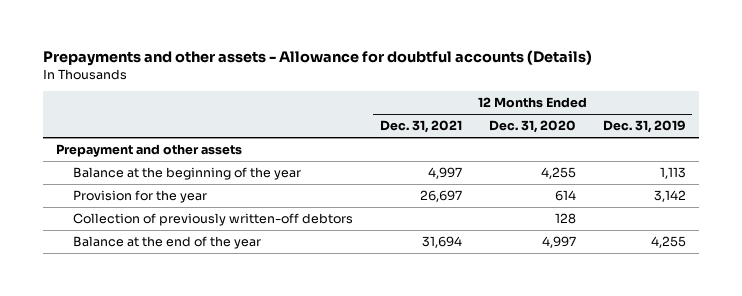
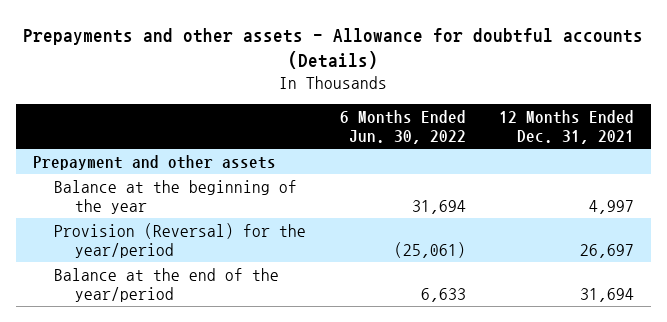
[488,120,576,134] Dec. 31, 2020 -> none
[602,120,686,134] Dec. 31, 2019 -> none
none -> [339,110,466,145] 6 Months Ended Jun. 30, 2022
[73,213,354,227] Collection of previously written-off debtors -> none
[73,190,208,204] Provision for the year -> [53,222,306,258] Provision (Reversal) for the year/period
[73,236,262,250] Balance at the end of the year -> [53,267,279,302] Balance at the end of the year/period

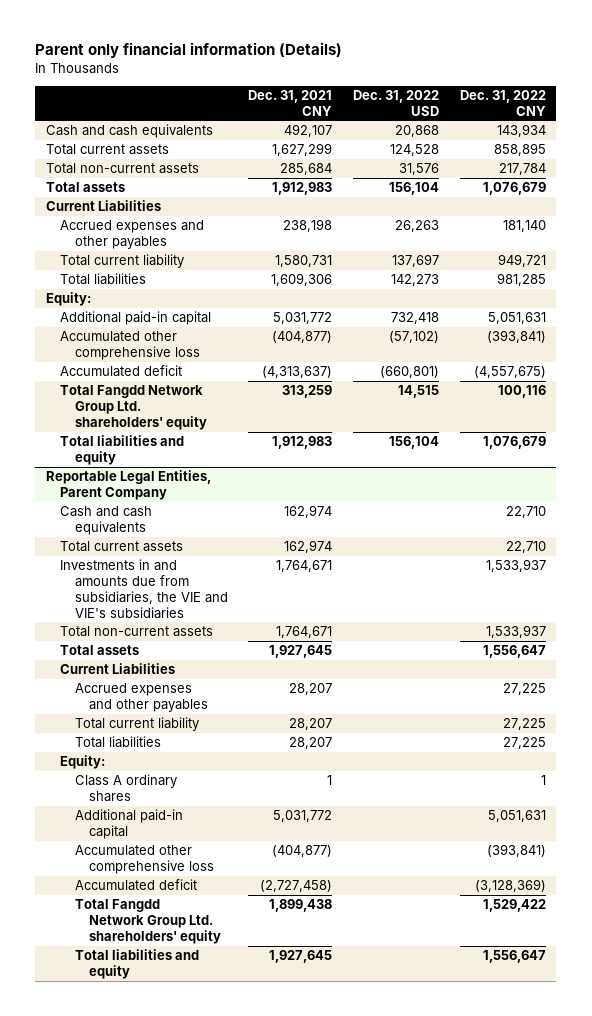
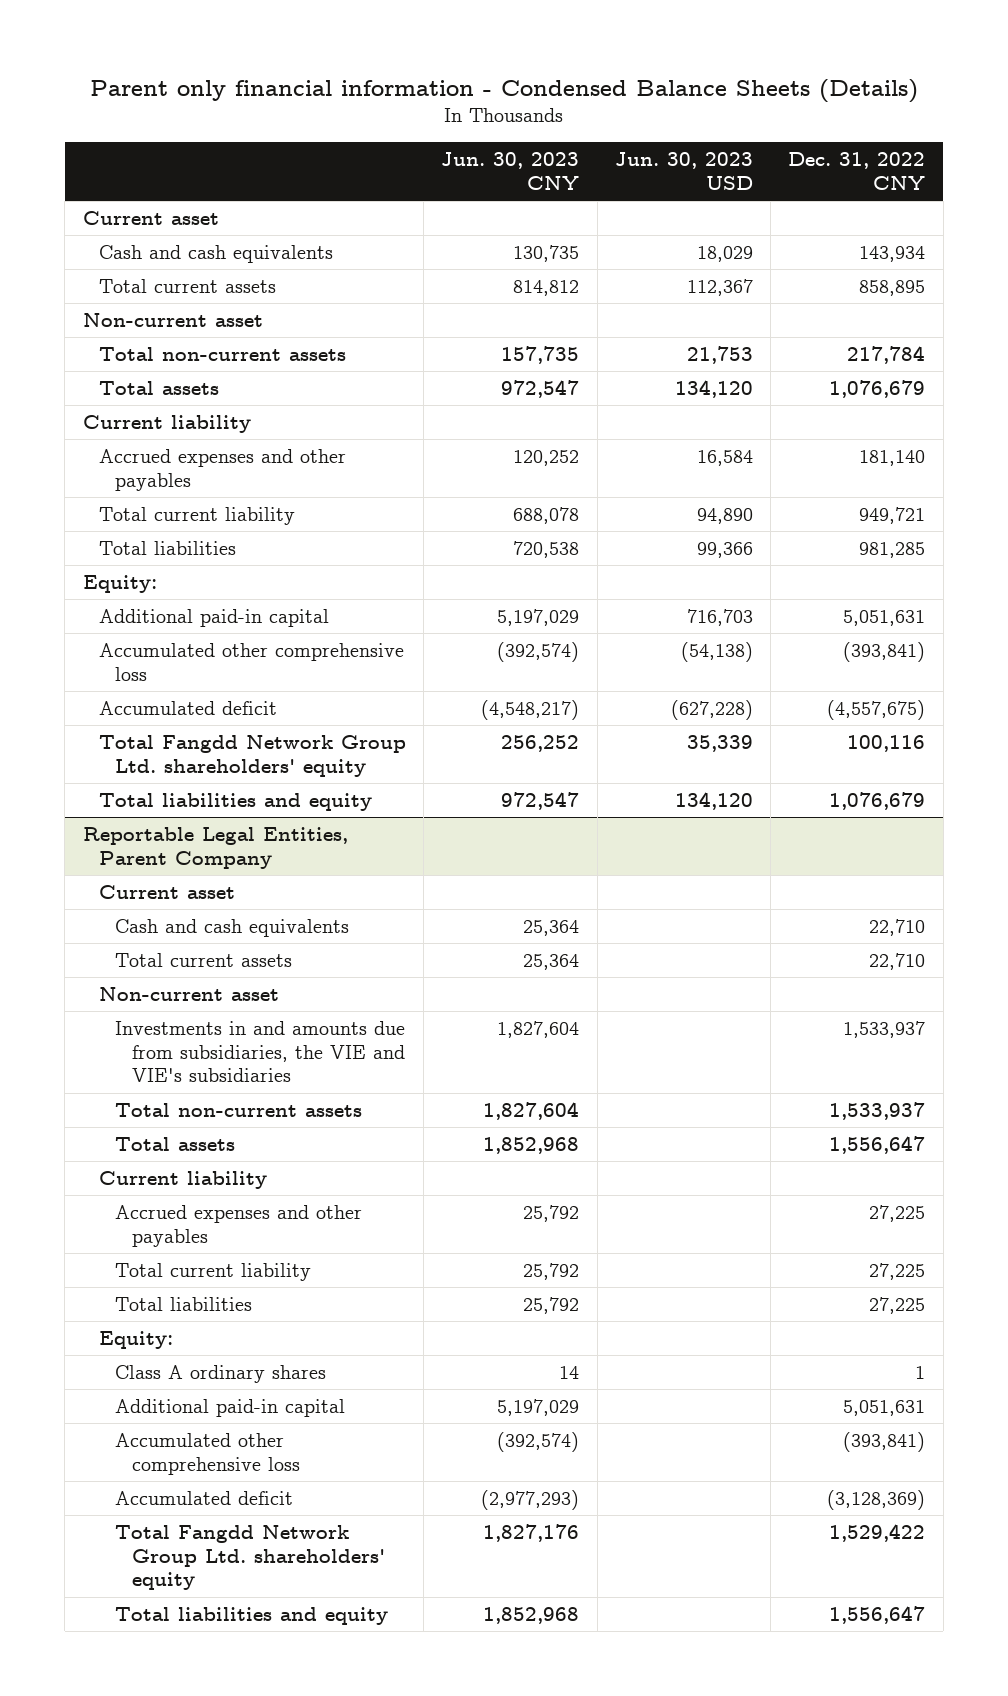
[35,42,343,59] Parent only financial information (Details) -> [90,78,919,103] Parent only financial information - Condensed Balance Sheets (Details)
[248,89,333,116] Dec. 31, 2021 CNY -> none
[353,89,440,116] Dec. 31, 2022 USD -> none
none -> [441,152,580,190] Jun. 30, 2023 CNY
none -> [614,152,753,190] Jun. 30, 2023 USD
none -> [82,210,219,225] Current asset
none -> [82,312,263,327] Non-current asset
[45,200,161,212] Current Liabilities -> [82,414,251,433] Current liability
none -> [98,884,235,899] Current asset
none -> [98,986,279,1001] Non-current asset
[60,663,176,675] Current Liabilities -> [98,1170,267,1189] Current liability

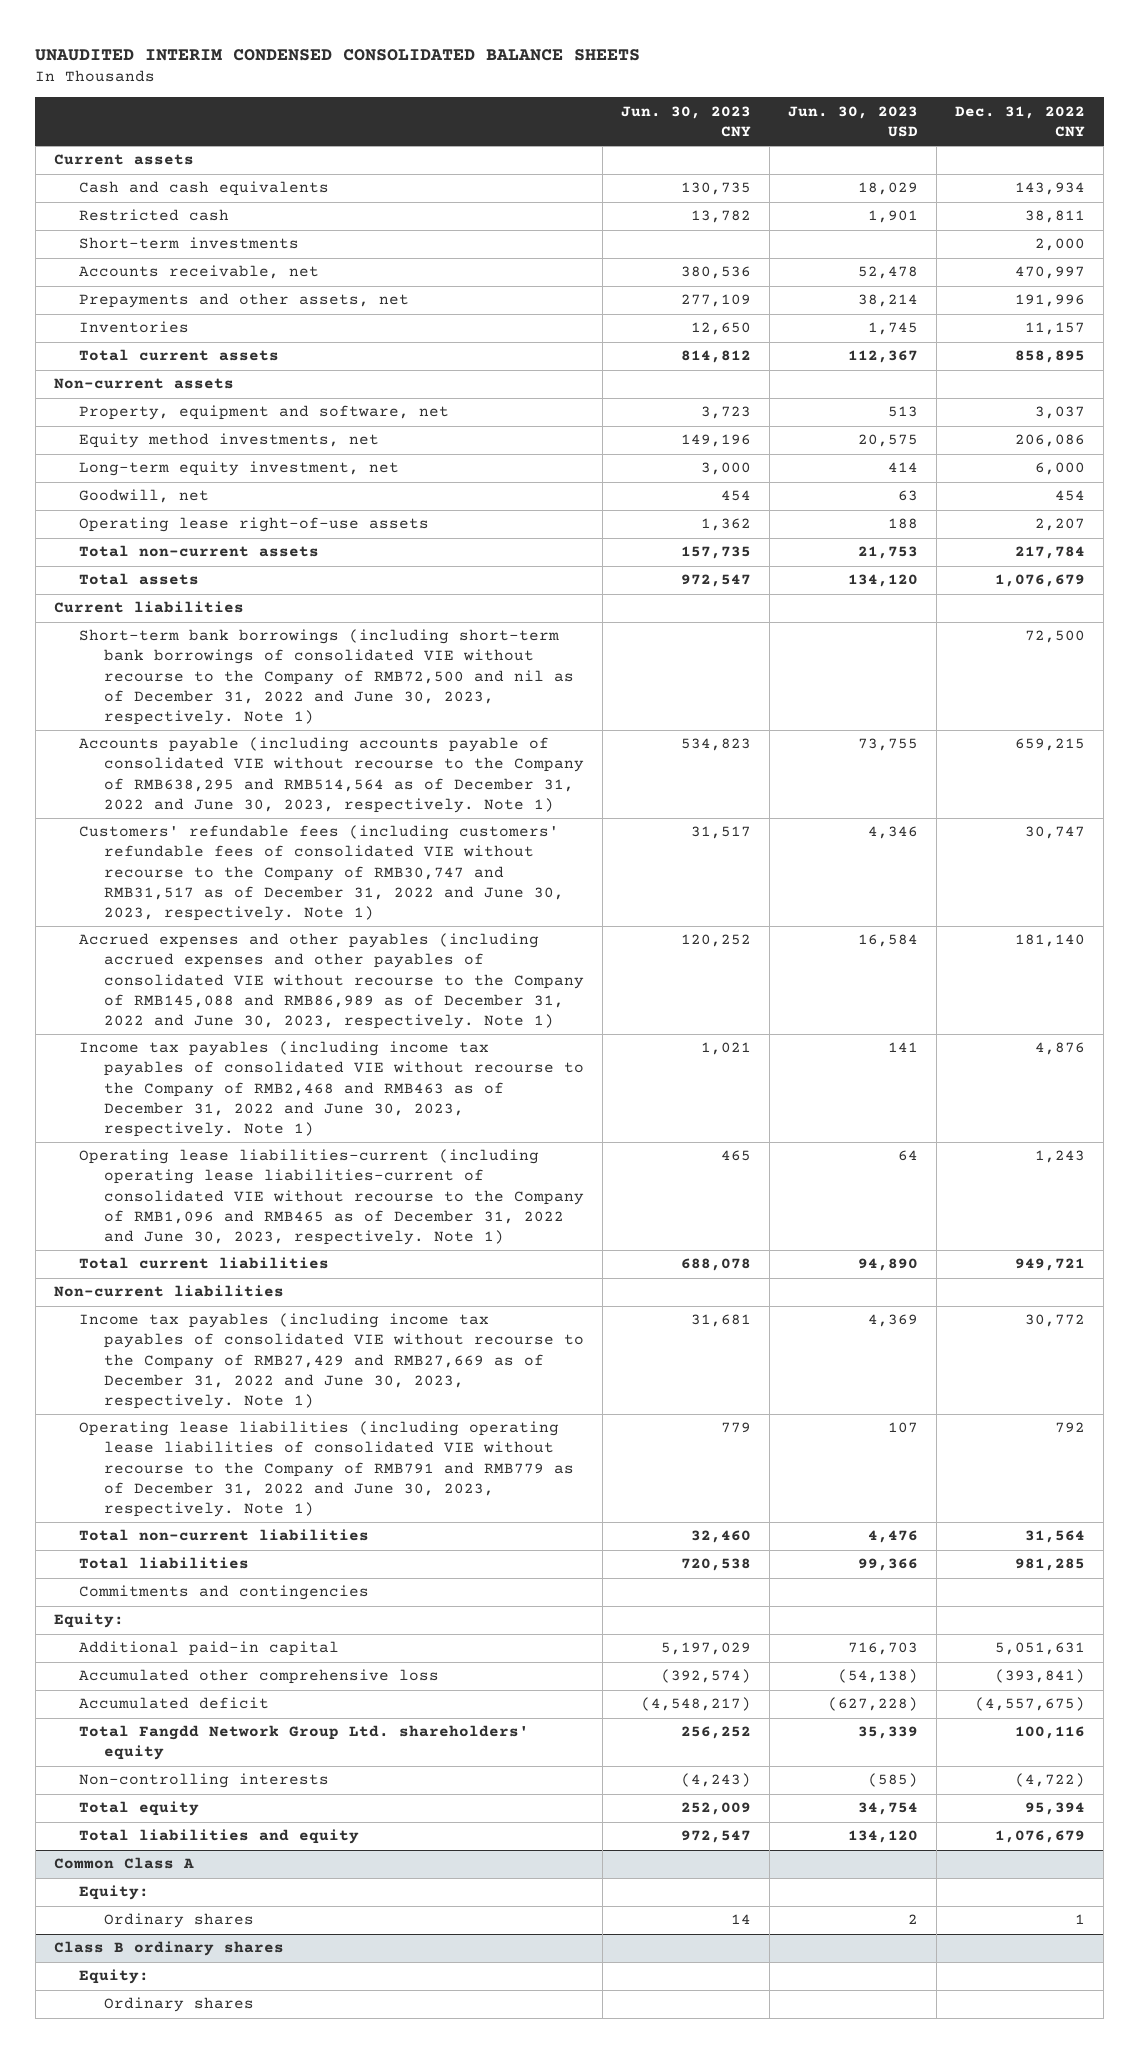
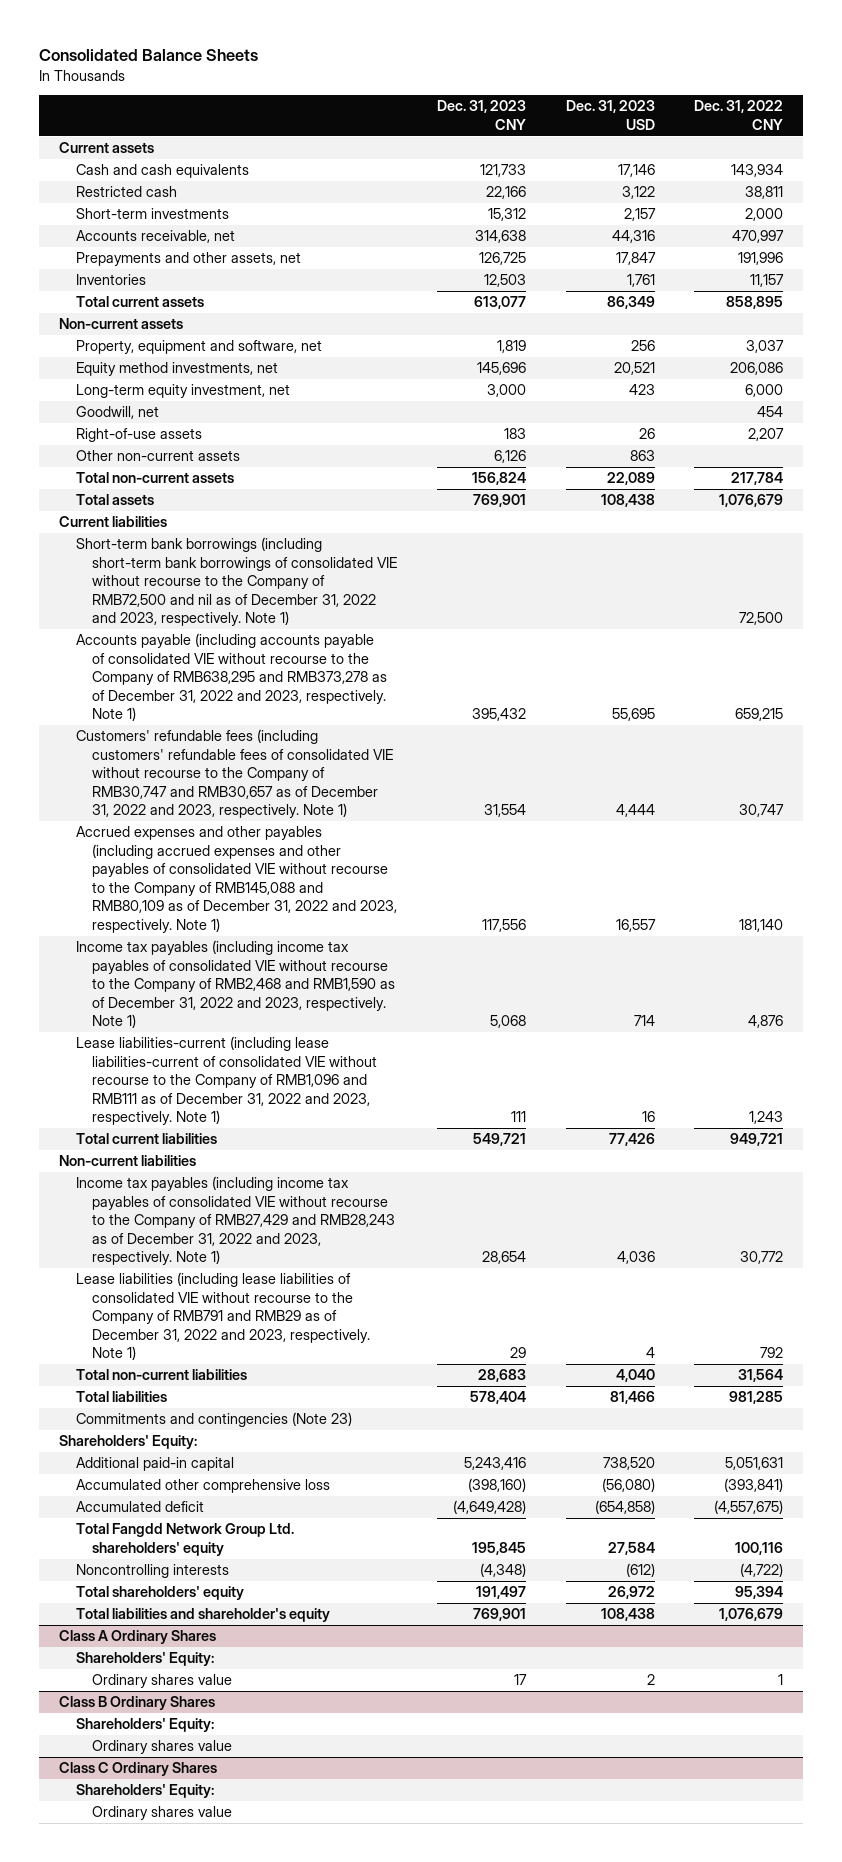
[35,48,641,61] UNAUDITED INTERIM CONDENSED CONSOLIDATED BALANCE SHEETS -> [39,49,259,62] Consolidated Balance Sheets
[620,105,751,137] Jun. 30, 2023 CNY -> none
[787,105,918,137] Jun. 30, 2023 USD -> none
none -> [437,100,527,130] Dec. 31, 2023 CNY
none -> [565,100,655,130] Dec. 31, 2023 USD
[78,517,429,533] Operating lease right-of-use assets -> [75,428,202,443] Right-of-use assets
none -> [75,450,240,462] Other non-current assets
[78,629,574,725] Short-term bank borrowings (including short-term bank borrowings of consolidated VIE without recourse to the Company of RMB72,500 and nil as of December 31, 2022 and June 30, 2023, respectively. Note 1) -> [75,537,398,627] Short-term bank borrowings (including short-term bank borrowings of consolidated VIE without recourse to the Company of RMB72,500 and nil as of December 31, 2022 and 2023, respectively. Note 1)
[78,737,584,813] Accounts payable (including accounts payable of consolidated VIE without recourse to the Company of RMB638,295 and RMB514,564 as of December 31, 2022 and June 30, 2023, respectively. Note 1) -> [75,633,388,722] Accounts payable (including accounts payable of consolidated VIE without recourse to the Company of RMB638,295 and RMB373,278 as of December 31, 2022 and 2023, respectively. Note 1)
[78,825,564,921] Customers' refundable fees (including customers' refundable fees of consolidated VIE without recourse to the Company of RMB30,747 and RMB31,517 as of December 31, 2022 and June 30, 2023, respectively. Note 1) -> [75,729,394,819] Customers' refundable fees (including customers' refundable fees of consolidated VIE without recourse to the Company of RMB30,747 and RMB30,657 as of December 31, 2022 and 2023, respectively. Note 1)
[78,933,584,1029] Accrued expenses and other payables (including accrued expenses and other payables of consolidated VIE without recourse to the Company of RMB145,088 and RMB86,989 as of December 31, 2022 and June 30, 2023, respectively. Note 1) -> [75,826,398,933] Accrued expenses and other payables (including accrued expenses and other payables of consolidated VIE without recourse to the Company of RMB145,088 and RMB80,109 as of December 31, 2022 and 2023, respectively. Note 1)
[78,1041,584,1137] Income tax payables (including income tax payables of consolidated VIE without recourse to the Company of RMB2,468 and RMB463 as of December 31, 2022 and June 30, 2023, respectively. Note 1) -> [75,940,396,1029] Income tax payables (including income tax payables of consolidated VIE without recourse to the Company of RMB2,468 and RMB1,590 as of December 31, 2022 and 2023, respectively. Note 1)
[78,1149,584,1245] Operating lease liabilities-current (including operating lease liabilities-current of consolidated VIE without recourse to the Company of RMB1,096 and RMB465 as of December 31, 2022 and June 30, 2023, respectively. Note 1) -> [75,1036,378,1126] Lease liabilities-current (including lease liabilities-current of consolidated VIE without recourse to the Company of RMB1,096 and RMB111 as of December 31, 2022 and 2023, respectively. Note 1)
[78,1313,584,1409] Income tax payables (including income tax payables of consolidated VIE without recourse to the Company of RMB27,429 and RMB27,669 as of December 31, 2022 and June 30, 2023, respectively. Note 1) -> [75,1176,396,1266] Income tax payables (including income tax payables of consolidated VIE without recourse to the Company of RMB27,429 and RMB28,243 as of December 31, 2022 and 2023, respectively. Note 1)
[78,1421,574,1517] Operating lease liabilities (including operating lease liabilities of consolidated VIE without recourse to the Company of RMB791 and RMB779 as of December 31, 2022 and June 30, 2023, respectively. Note 1) -> [75,1272,371,1361] Lease liabilities (including lease liabilities of consolidated VIE without recourse to the Company of RMB791 and RMB29 as of December 31, 2022 and 2023, respectively. Note 1)
[78,1585,369,1601] Commitments and contingencies -> [75,1412,352,1428] Commitments and contingencies (Note 23)
[53,1613,124,1629] Equity: -> [59,1435,198,1450] Shareholders' Equity:
[78,1773,329,1789] Non-controlling interests -> [75,1564,229,1579] Noncontrolling interests
[78,1801,199,1817] Total equity -> [75,1586,244,1601] Total shareholders' equity
[78,1829,359,1845] Total liabilities and equity -> [75,1608,330,1623] Total liabilities and shareholder's equity
[53,1857,194,1870] Common Class A -> [59,1630,217,1645] Class A Ordinary Shares
[78,1885,149,1901] Equity: -> [75,1652,214,1667] Shareholders' Equity:
[103,1913,254,1929] Ordinary shares -> [92,1674,233,1689] Ordinary shares value
[53,1941,284,1957] Class B ordinary shares -> [59,1696,216,1711] Class B Ordinary Shares
[78,1969,149,1985] Equity: -> [75,1718,214,1733] Shareholders' Equity:
[103,1997,254,2013] Ordinary shares -> [92,1740,233,1755] Ordinary shares value
none -> [59,1762,218,1777] Class C Ordinary Shares
none -> [75,1784,214,1799] Shareholders' Equity:
none -> [92,1806,233,1821] Ordinary shares value

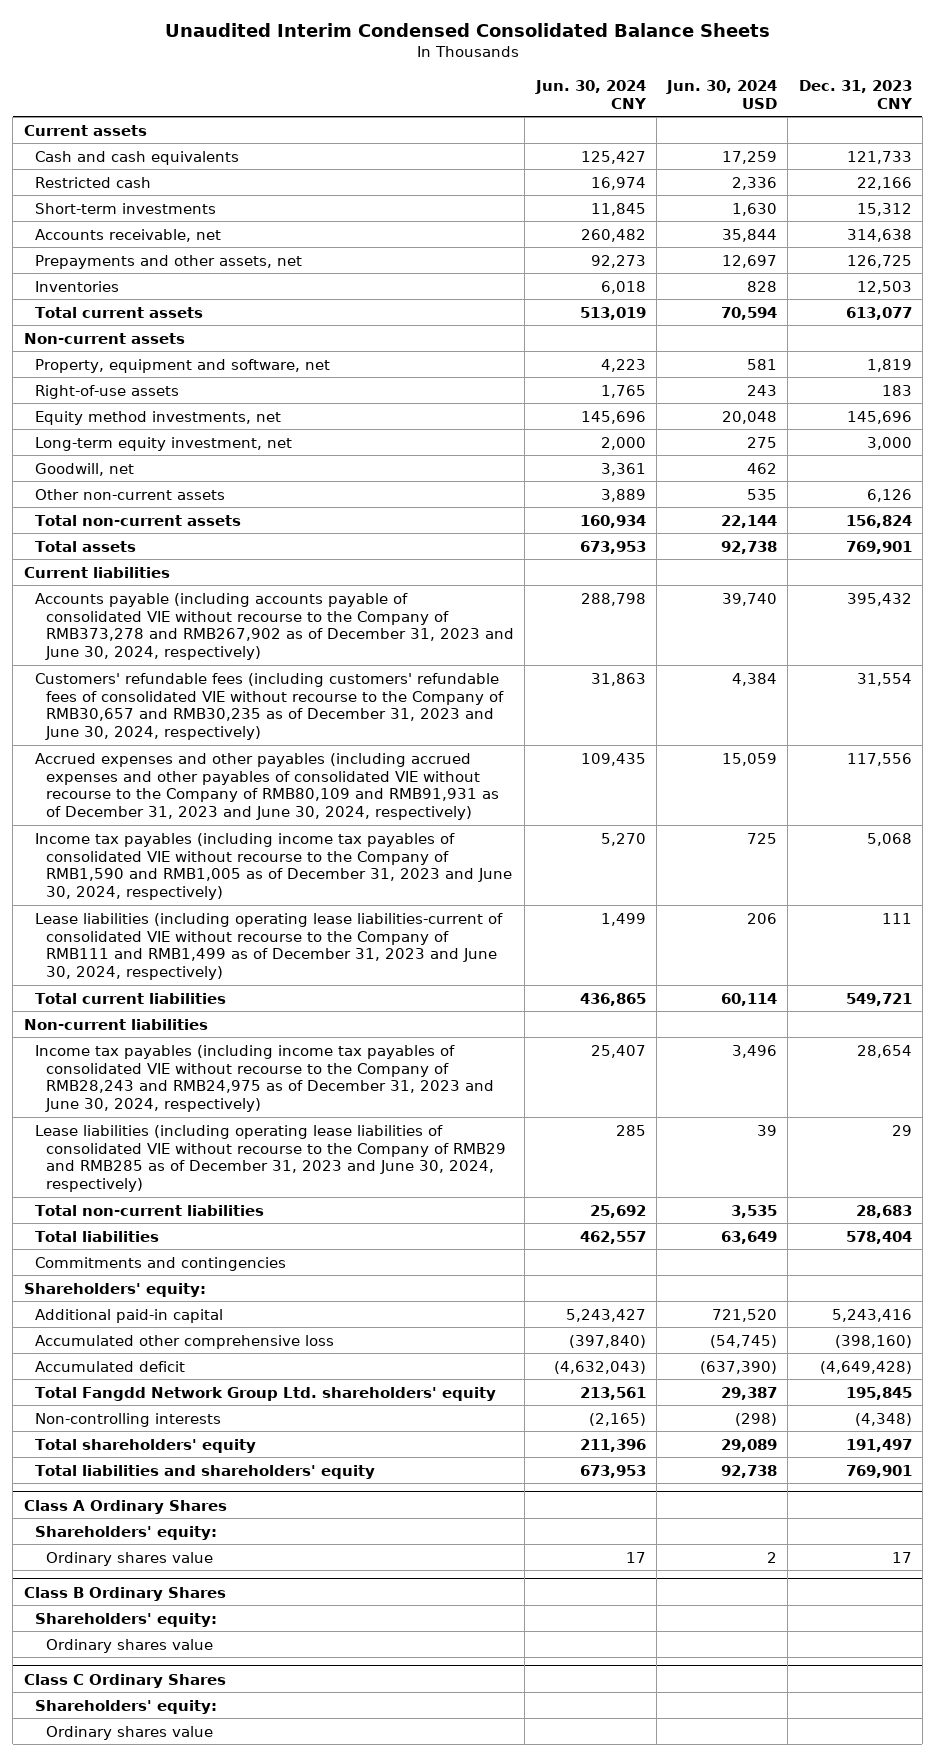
[39,49,259,62] Consolidated Balance Sheets -> [164,22,770,37] Unaudited Interim Condensed Consolidated Balance Sheets
[565,100,655,130] Dec. 31, 2023 USD -> none
[694,100,784,130] Dec. 31, 2022 CNY -> none
none -> [534,79,647,109] Jun. 30, 2024 CNY
none -> [666,79,778,109] Jun. 30, 2024 USD
[75,428,202,443] Right-of-use assets -> [34,384,179,399] Right-of-use assets
[75,537,398,627] Short-term bank borrowings (including short-term bank borrowings of consolidated VIE without recourse to the Company of RMB72,500 and nil as of December 31, 2022 and 2023, respectively. Note 1) -> none
[75,633,388,722] Accounts payable (including accounts payable of consolidated VIE without recourse to the Company of RMB638,295 and RMB373,278 as of December 31, 2022 and 2023, respectively. Note 1) -> [34,592,515,661] Accounts payable (including accounts payable of consolidated VIE without recourse to the Company of RMB373,278 and RMB267,902 as of December 31, 2023 and June 30, 2024, respectively)
[75,729,394,819] Customers' refundable fees (including customers' refundable fees of consolidated VIE without recourse to the Company of RMB30,747 and RMB30,657 as of December 31, 2022 and 2023, respectively. Note 1) -> [34,672,505,741] Customers' refundable fees (including customers' refundable fees of consolidated VIE without recourse to the Company of RMB30,657 and RMB30,235 as of December 31, 2023 and June 30, 2024, respectively)
[75,826,398,933] Accrued expenses and other payables (including accrued expenses and other payables of consolidated VIE without recourse to the Company of RMB145,088 and RMB80,109 as of December 31, 2022 and 2023, respectively. Note 1) -> [34,752,500,821] Accrued expenses and other payables (including accrued expenses and other payables of consolidated VIE without recourse to the Company of RMB80,109 and RMB91,931 as of December 31, 2023 and June 30, 2024, respectively)
[75,940,396,1029] Income tax payables (including income tax payables of consolidated VIE without recourse to the Company of RMB2,468 and RMB1,590 as of December 31, 2022 and 2023, respectively. Note 1) -> [34,832,513,901] Income tax payables (including income tax payables of consolidated VIE without recourse to the Company of RMB1,590 and RMB1,005 as of December 31, 2023 and June 30, 2024, respectively)
[75,1036,378,1126] Lease liabilities-current (including lease liabilities-current of consolidated VIE without recourse to the Company of RMB1,096 and RMB111 as of December 31, 2022 and 2023, respectively. Note 1) -> [34,912,503,981] Lease liabilities (including operating lease liabilities-current of consolidated VIE without recourse to the Company of RMB111 and RMB1,499 as of December 31, 2023 and June 30, 2024, respectively)
[75,1176,396,1266] Income tax payables (including income tax payables of consolidated VIE without recourse to the Company of RMB27,429 and RMB28,243 as of December 31, 2022 and 2023, respectively. Note 1) -> [34,1044,495,1113] Income tax payables (including income tax payables of consolidated VIE without recourse to the Company of RMB28,243 and RMB24,975 as of December 31, 2023 and June 30, 2024, respectively)
[75,1272,371,1361] Lease liabilities (including lease liabilities of consolidated VIE without recourse to the Company of RMB791 and RMB29 as of December 31, 2022 and 2023, respectively. Note 1) -> [34,1124,507,1193] Lease liabilities (including operating lease liabilities of consolidated VIE without recourse to the Company of RMB29 and RMB285 as of December 31, 2023 and June 30, 2024, respectively)
[75,1412,352,1428] Commitments and contingencies (Note 23) -> [34,1256,286,1271] Commitments and contingencies
[59,1435,198,1450] Shareholders' Equity: -> [23,1282,206,1297] Shareholders' equity:
[75,1564,229,1579] Noncontrolling interests -> [34,1412,221,1427] Non-controlling interests
[75,1608,330,1623] Total liabilities and shareholder's equity -> [34,1464,375,1479] Total liabilities and shareholders' equity
[75,1652,214,1667] Shareholders' Equity: -> [34,1525,217,1540] Shareholders' equity:
[75,1718,214,1733] Shareholders' Equity: -> [34,1612,217,1627] Shareholders' equity:
[75,1784,214,1799] Shareholders' Equity: -> [34,1699,217,1714] Shareholders' equity:

